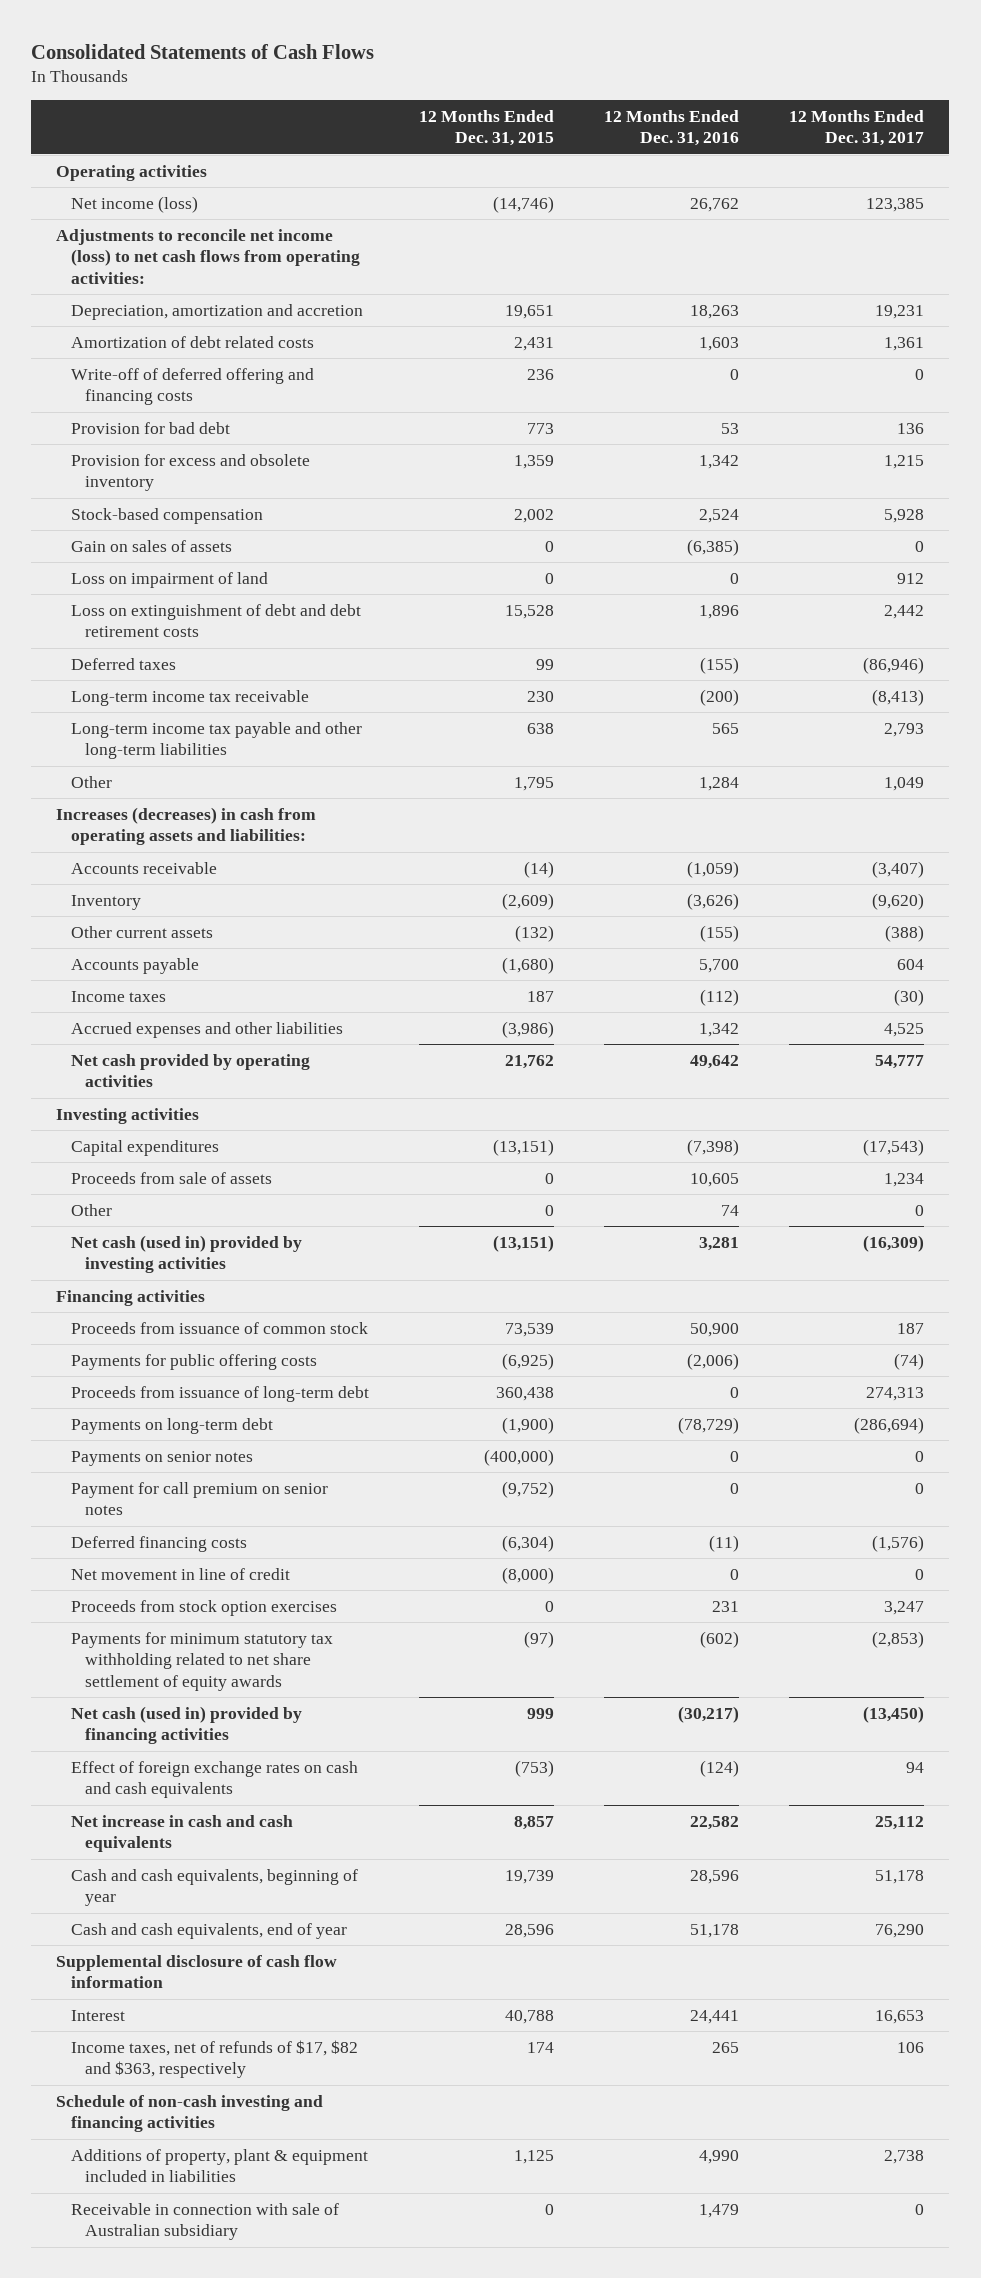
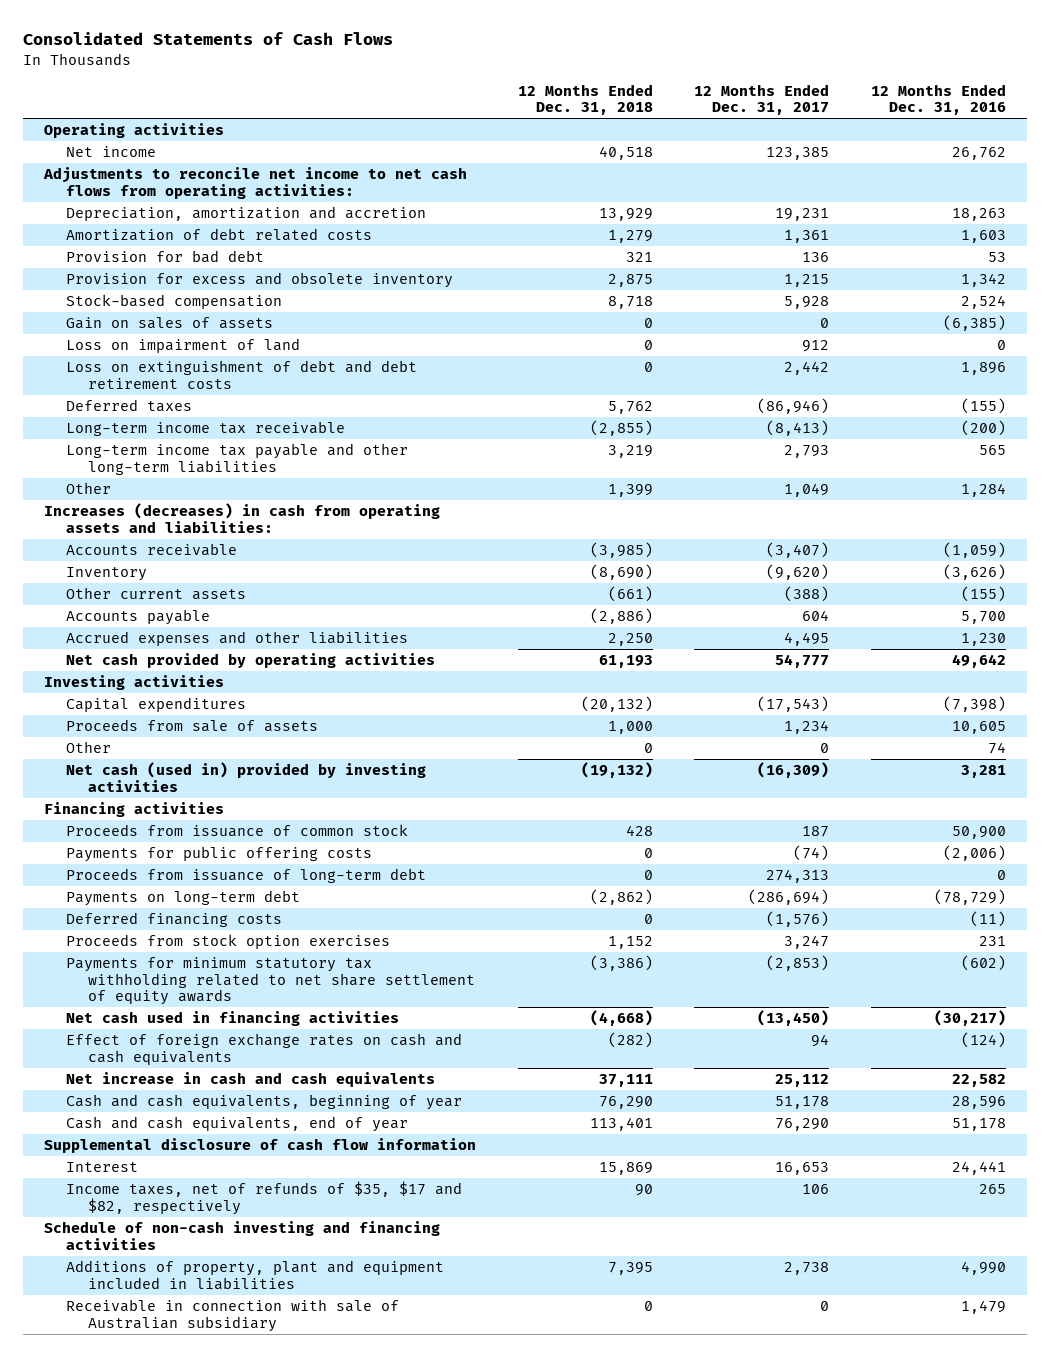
[418,109,554,147] 12 Months Ended Dec. 31, 2015 -> none
none -> [517,83,653,116] 12 Months Ended Dec. 31, 2018
[70,195,198,213] Net income (loss) -> [65,146,156,158] Net income
[56,228,360,284] Adjustments to reconcile net income (loss) to net cash flows from operating activities: -> [42,167,467,199] Adjustments to reconcile net income to net cash flows from operating activities:
[70,367,314,406] Write-off of deferred offering and financing costs -> none
[70,990,166,1002] Income taxes -> none
[699,1022,740,1037] 1,342 -> [960,633,1006,647] 1,230
[884,1022,925,1037] 4,525 -> [784,632,830,647] 4,495
[70,1450,253,1466] Payments on senior notes -> none
[70,1481,328,1516] Payment for call premium on senior notes -> none
[70,1567,290,1580] Net movement in line of credit -> none
[70,1705,302,1745] Net cash (used in) provided by financing activities -> [65,1011,399,1027] Net cash used in financing activities
[70,2039,358,2079] Income taxes, net of refunds of $17, $82 and $363, respectively -> [65,1181,462,1215] Income taxes, net of refunds of $35, $17 and $82, respectively
[70,2148,368,2183] Additions of property, plant & equipment included in liabilities -> [65,1260,444,1290] Additions of property, plant and equipment included in liabilities

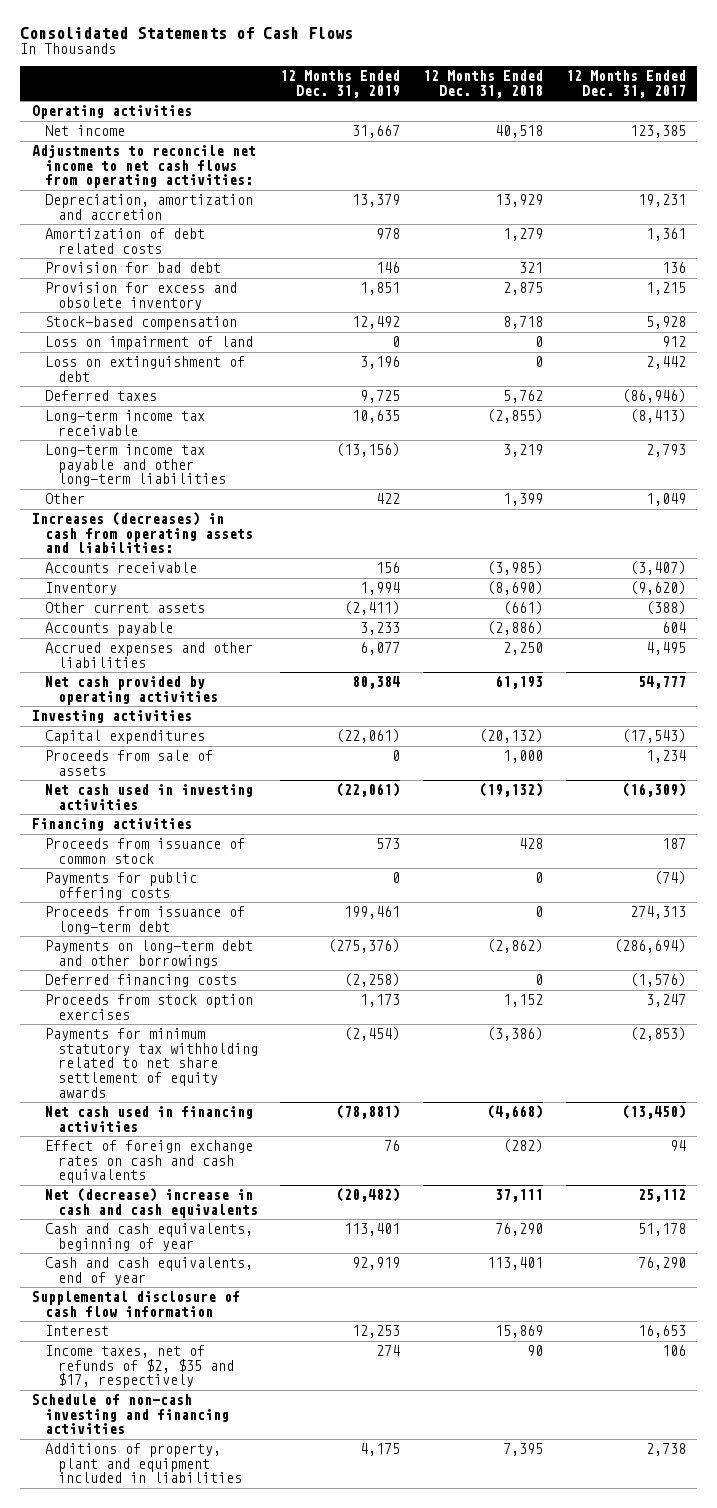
[870,83,1006,116] 12 Months Ended Dec. 31, 2016 -> none
none -> [280,70,401,99] 12 Months Ended Dec. 31, 2019
[65,317,273,330] Gain on sales of assets -> none
[65,360,417,389] Loss on extinguishment of debt and debt retirement costs -> [44,356,245,382] Loss on extinguishment of debt
[65,741,111,754] Other -> none
[65,762,426,792] Net cash (used in) provided by investing activities -> [44,784,253,810] Net cash used in investing activities
[65,890,300,907] Payments on long-term debt -> [44,940,253,968] Payments on long-term debt and other borrowings
[65,1072,435,1088] Net increase in cash and cash equivalents -> [44,1188,258,1218] Net (decrease) increase in cash and cash equivalents
[65,1181,462,1215] Income taxes, net of refunds of $35, $17 and $82, respectively -> [44,1345,234,1389] Income taxes, net of refunds of $2, $35 and $17, respectively
[65,1299,399,1332] Receivable in connection with sale of Australian subsidiary -> none

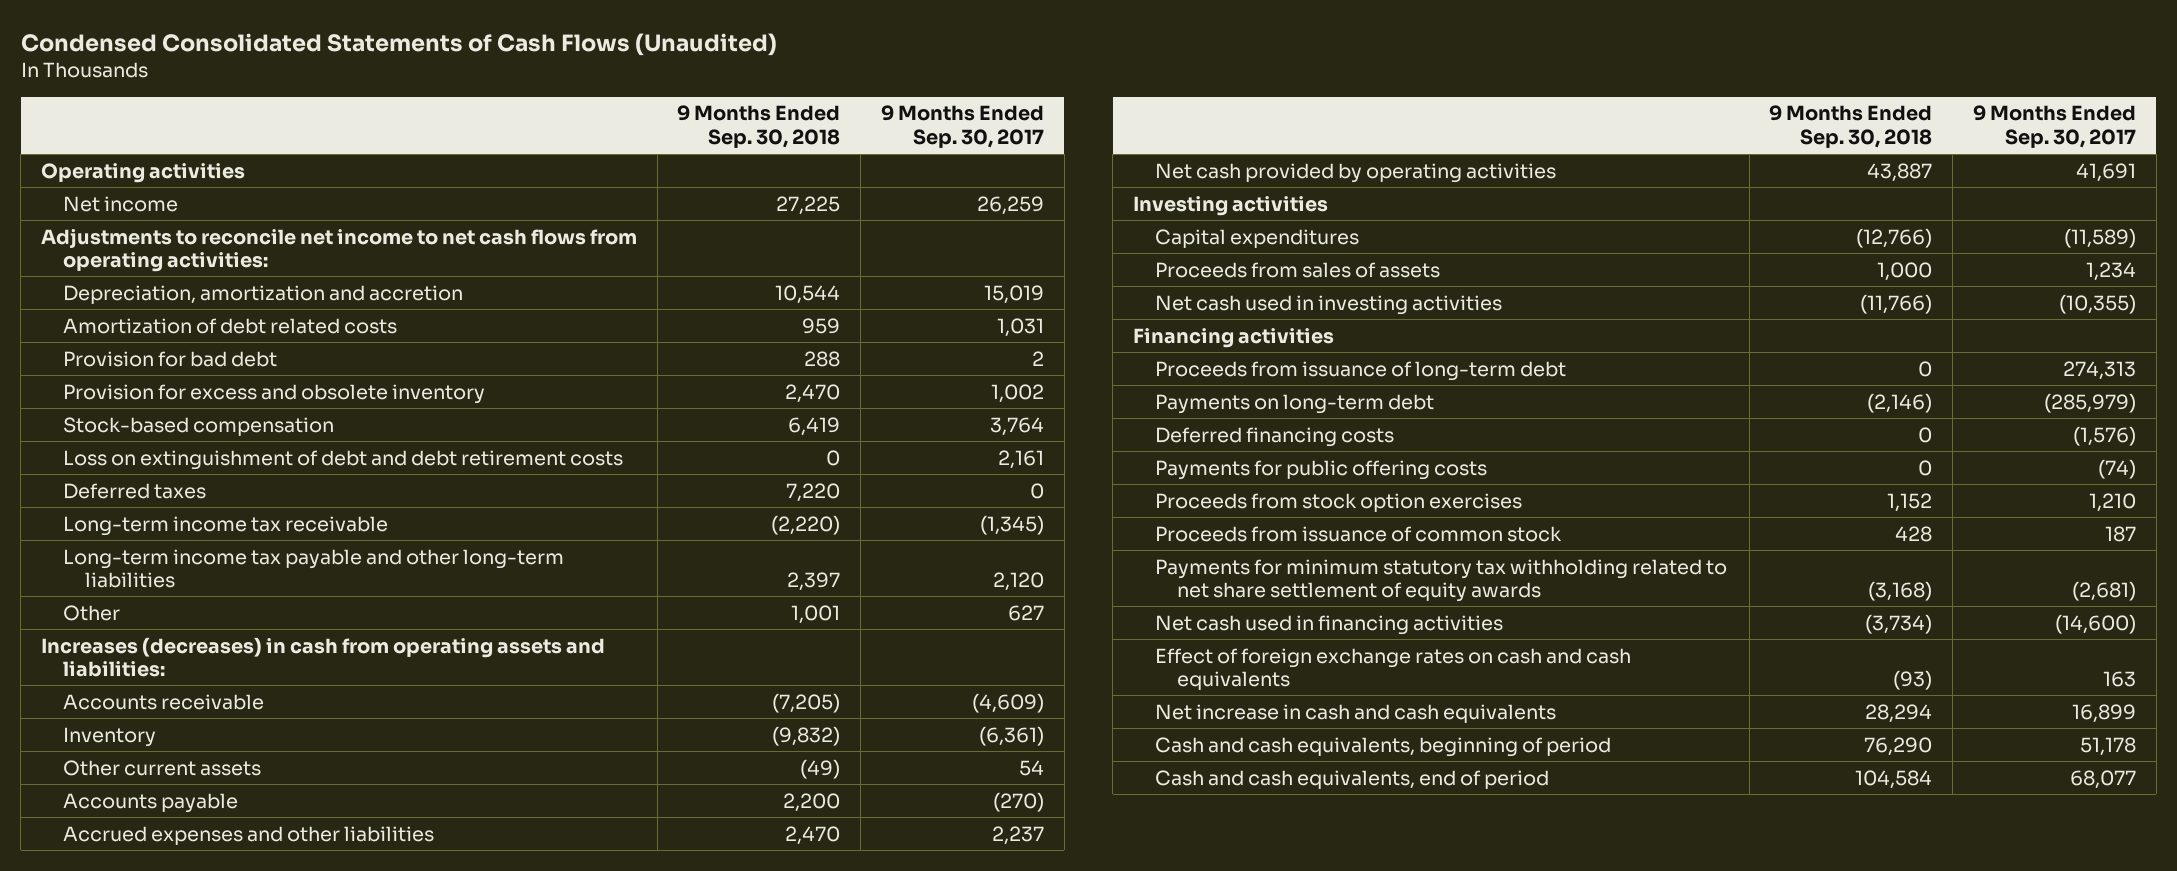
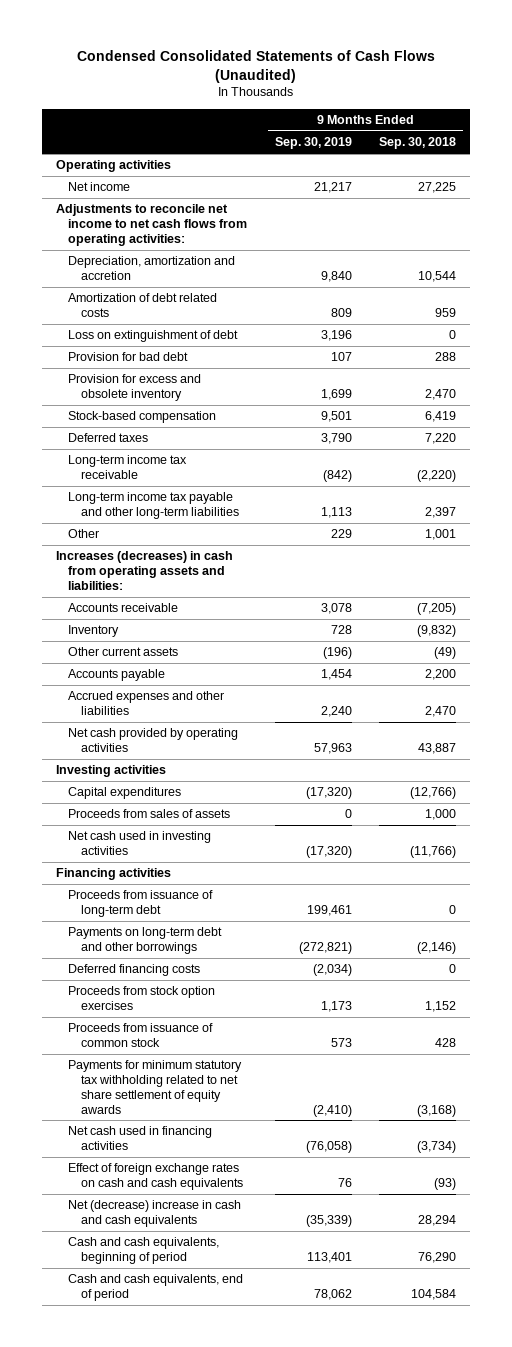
[880,105,1044,148] 9 Months Ended Sep. 30, 2017 -> none
none -> [274,137,352,150] Sep. 30, 2019
none -> [68,330,239,343] Loss on extinguishment of debt
[63,449,624,470] Loss on extinguishment of debt and debt retirement costs -> none
[1155,393,1435,414] Payments on long-term debt -> [68,927,223,955] Payments on long-term debt and other borrowings
[1155,459,1488,480] Payments for public offering costs -> none
[1155,703,1557,723] Net increase in cash and cash equivalents -> [68,1200,242,1228] Net (decrease) increase in cash and cash equivalents

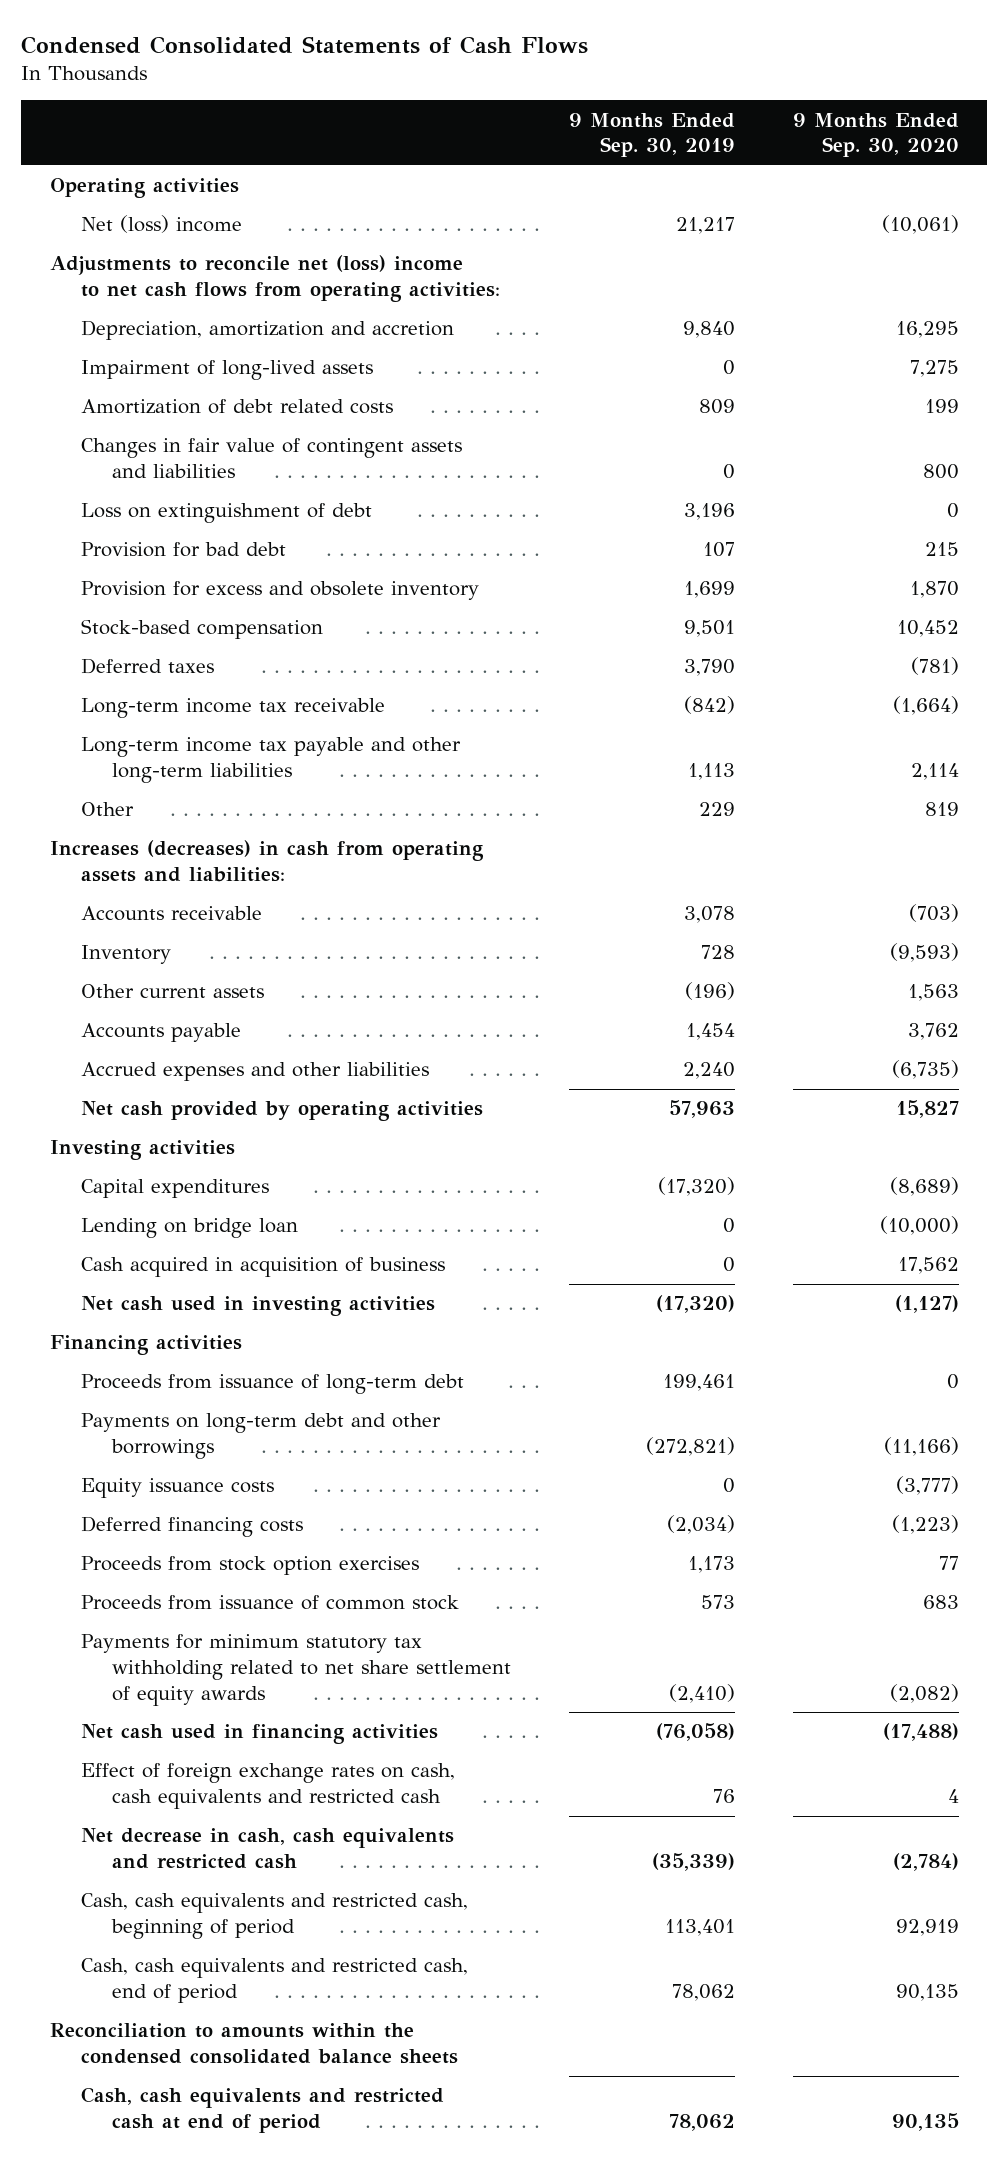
[77,49,436,83] Condensed Consolidated Statements of Cash Flows (Unaudited) -> [21,35,589,54] Condensed Consolidated Statements of Cash Flows
[379,137,457,150] Sep. 30, 2018 -> none
none -> [792,112,959,158] 9 Months Ended Sep. 30, 2020
[68,182,131,192] Net income -> [81,215,243,234] Net (loss) income
[55,204,248,246] Adjustments to reconcile net income to net cash flows from operating activities: -> [49,255,501,303] Adjustments to reconcile net (loss) income to net cash flows from operating activities:
none -> [81,360,374,381] Impairment of long-lived assets
none -> [81,438,463,479] Changes in fair value of contingent assets and liabilities
[68,809,231,819] Proceeds from sales of assets -> none
none -> [81,1218,299,1239] Lending on bridge loan
none -> [81,1257,446,1278] Cash acquired in acquisition of business
none -> [81,1478,275,1499] Equity issuance costs
[68,1163,243,1191] Effect of foreign exchange rates on cash and cash equivalents -> [81,1763,456,1810] Effect of foreign exchange rates on cash, cash equivalents and restricted cash
[68,1200,242,1228] Net (decrease) increase in cash and cash equivalents -> [81,1828,455,1870] Net decrease in cash, cash equivalents and restricted cash
[68,1237,220,1265] Cash and cash equivalents, beginning of period -> [81,1893,469,1940] Cash, cash equivalents and restricted cash, beginning of period
[68,1274,244,1302] Cash and cash equivalents, end of period -> [81,1958,469,2004] Cash, cash equivalents and restricted cash, end of period
none -> [49,2023,459,2065] Reconciliation to amounts within the condensed consolidated balance sheets
none -> [81,2087,445,2134] Cash, cash equivalents and restricted cash at end of period

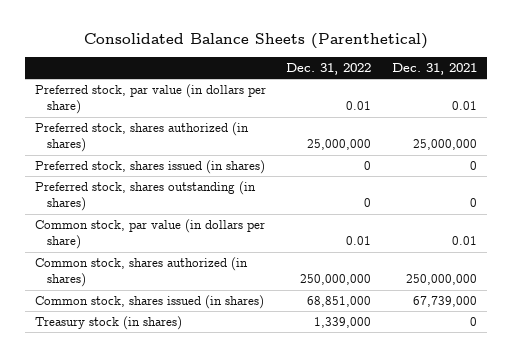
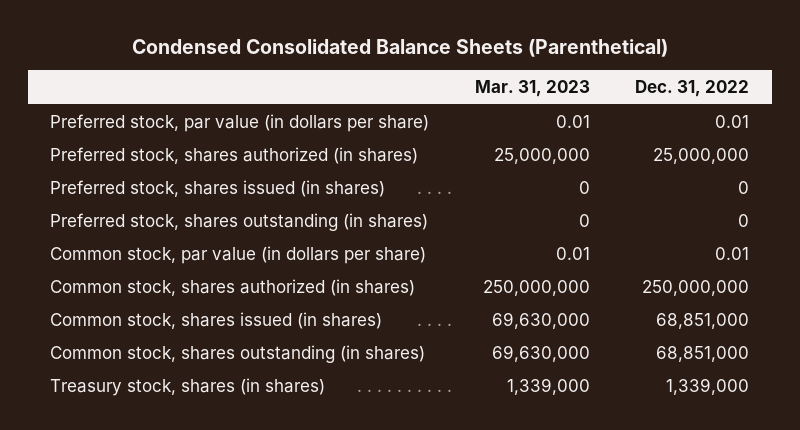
[83,33,428,50] Consolidated Balance Sheets (Parenthetical) -> [131,38,668,57] Condensed Consolidated Balance Sheets (Parenthetical)
[391,62,477,75] Dec. 31, 2021 -> none
none -> [474,80,590,98] Mar. 31, 2023
none -> [50,344,426,363] Common stock, shares outstanding (in shares)
[34,315,182,330] Treasury stock (in shares) -> [50,377,326,396] Treasury stock, shares (in shares)

